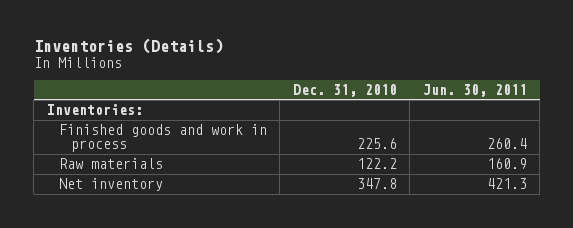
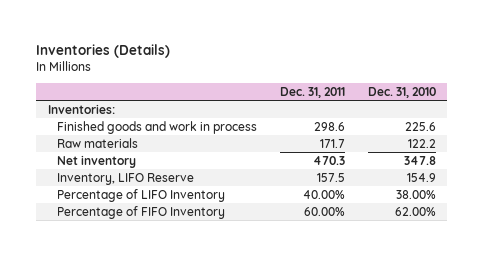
[422,83,527,97] Jun. 30, 2011 -> none
none -> [280,86,346,98] Dec. 31, 2011
none -> [57,172,195,185] Inventory, LIFO Reserve
none -> [57,188,226,202] Percentage of LIFO Inventory
none -> [57,205,226,219] Percentage of FIFO Inventory

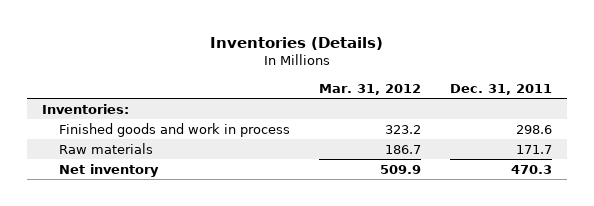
[367,86,436,98] Dec. 31, 2010 -> none
none -> [319,84,422,96] Mar. 31, 2012
[57,172,195,185] Inventory, LIFO Reserve -> none
[57,188,226,202] Percentage of LIFO Inventory -> none
[57,205,226,219] Percentage of FIFO Inventory -> none

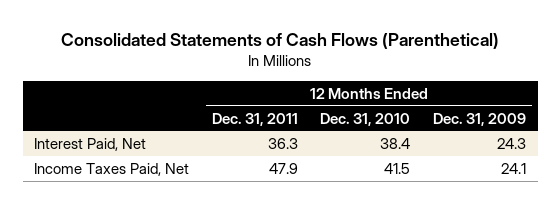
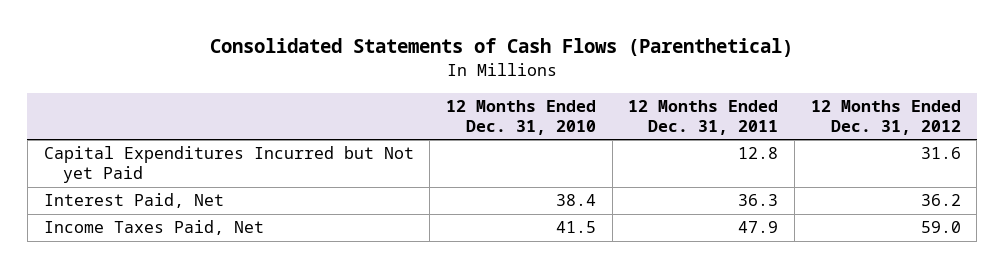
[433,112,527,126] Dec. 31, 2009 -> none
none -> [810,99,961,135] 12 Months Ended Dec. 31, 2012
none -> [43,146,414,184] Capital Expenditures Incurred but Not yet Paid

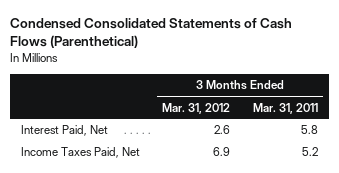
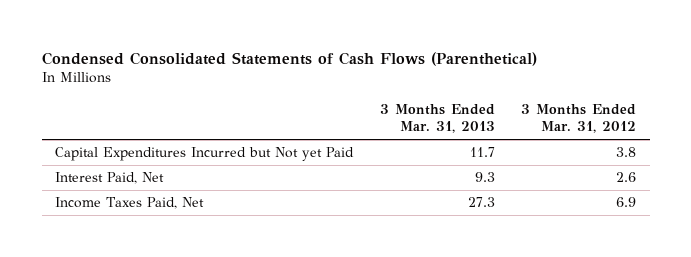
[252,102,318,114] Mar. 31, 2011 -> none
none -> [379,103,495,134] 3 Months Ended Mar. 31, 2013
none -> [55,147,355,162] Capital Expenditures Incurred but Not yet Paid

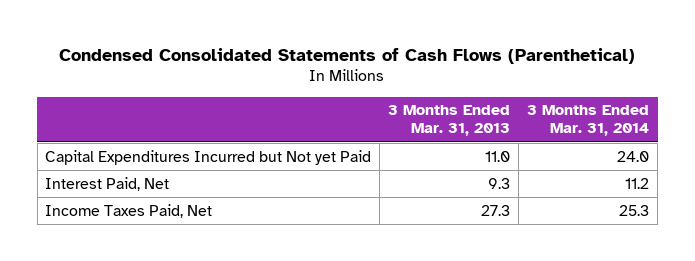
[521,103,637,134] 3 Months Ended Mar. 31, 2012 -> none
none -> [527,105,650,137] 3 Months Ended Mar. 31, 2014
[469,147,495,158] 11.7 -> [485,150,511,162] 11.0

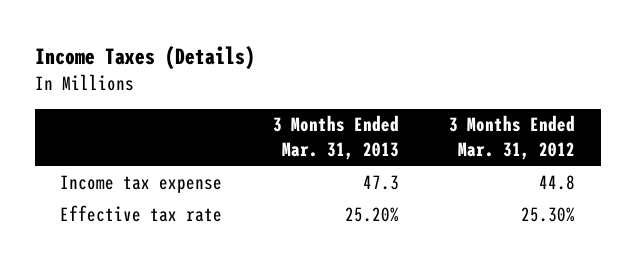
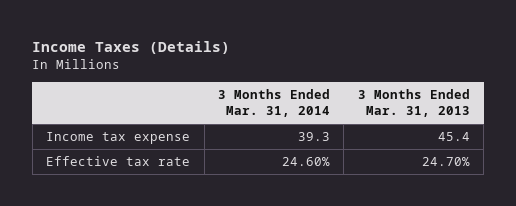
[449,115,576,160] 3 Months Ended Mar. 31, 2012 -> none
none -> [218,89,331,118] 3 Months Ended Mar. 31, 2014
[362,174,399,190] 47.3 -> [437,132,470,142] 45.4
[344,206,399,222] 25.20% -> [421,157,470,167] 24.70%

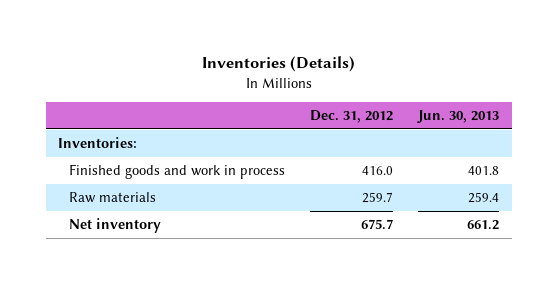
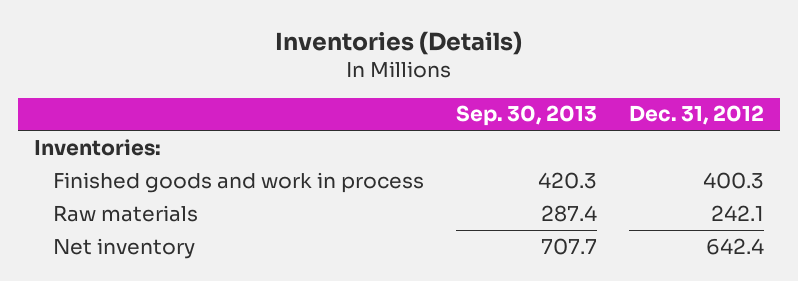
[417,110,500,124] Jun. 30, 2013 -> none
none -> [455,105,597,127] Sep. 30, 2013
[362,166,394,176] 416.0 -> [702,171,764,189] 400.3
[362,192,394,204] 259.7 -> [710,204,764,221] 242.1
[361,219,394,231] 675.7 -> [705,237,764,255] 642.4

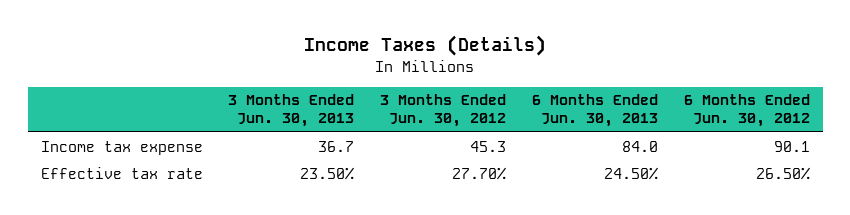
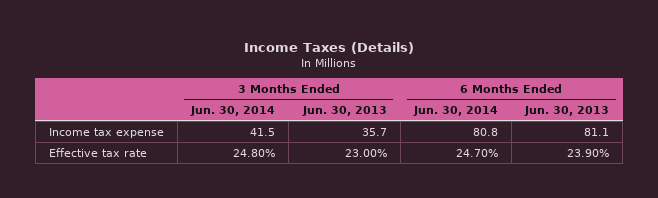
[380,94,507,128] 3 Months Ended Jun. 30, 2012 -> none
[683,94,810,128] 6 Months Ended Jun. 30, 2012 -> none
none -> [190,105,276,116] Jun. 30, 2014
none -> [412,105,498,116] Jun. 30, 2014
[318,140,355,152] 36.7 -> [361,127,387,136] 35.7
[622,140,659,152] 84.0 -> [584,127,610,136] 81.1
[300,166,355,180] 23.50% -> [344,148,387,157] 23.00%
[604,166,659,180] 24.50% -> [567,148,610,157] 23.90%

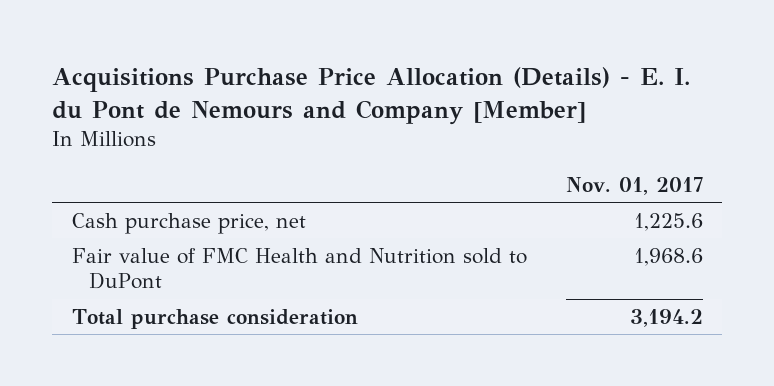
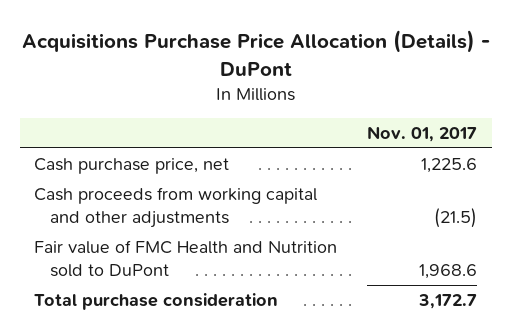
[51,66,690,125] Acquisitions Purchase Price Allocation (Details) - E. I. du Pont de Nemours and Company [Member] -> [21,29,490,76] Acquisitions Purchase Price Allocation (Details) - DuPont
none -> [34,187,318,229] Cash proceeds from working capital and other adjustments
[629,308,703,327] 3,194.2 -> [417,294,477,310] 3,172.7

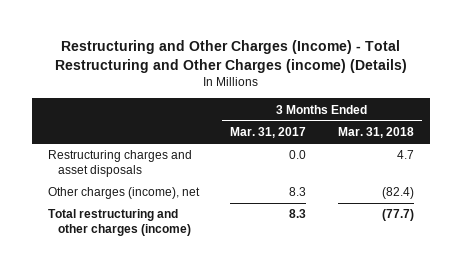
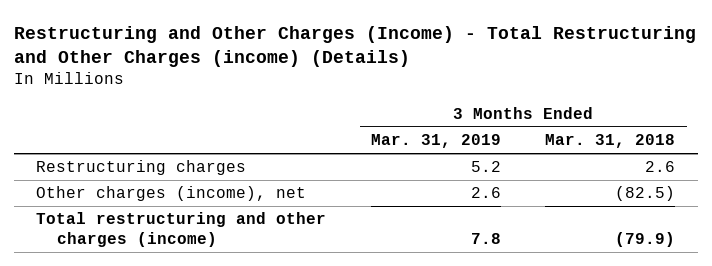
[230,127,307,139] Mar. 31, 2017 -> none
none -> [370,134,501,149] Mar. 31, 2019
[47,150,192,177] Restructuring charges and asset disposals -> [36,160,247,176] Restructuring charges
[396,150,414,160] 4.7 -> [645,161,676,173] 2.6
[381,187,414,200] (82.4) -> [615,186,676,202] (82.5)
[381,209,414,222] (77.7) -> [615,231,676,247] (79.9)

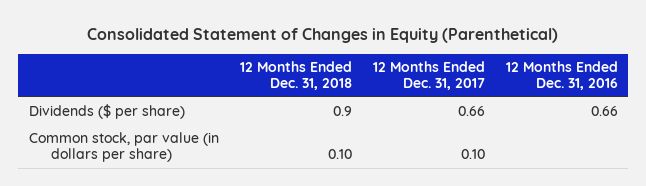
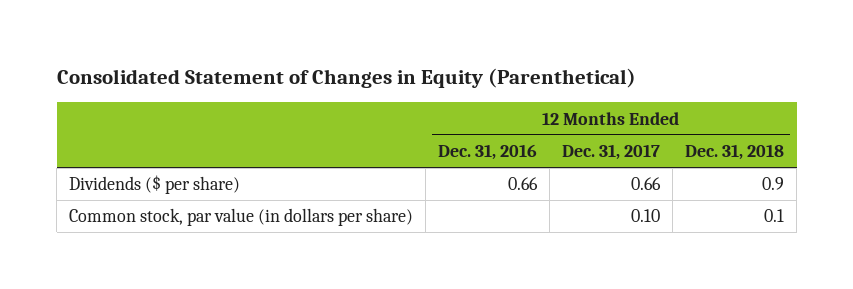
[327,149,352,160] 0.10 -> [764,209,785,223] 0.1

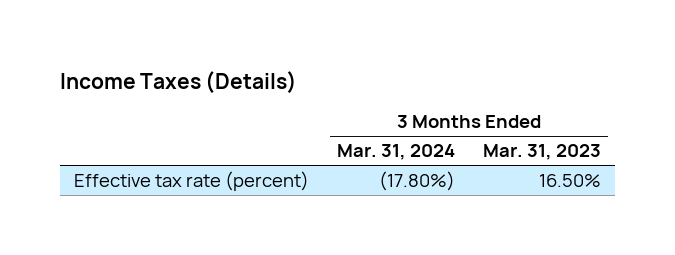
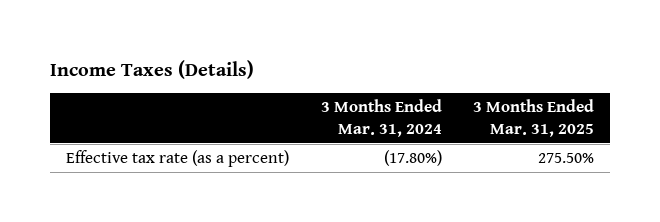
[483,144,602,161] Mar. 31, 2023 -> none
none -> [473,99,595,137] 3 Months Ended Mar. 31, 2025
[73,171,309,192] Effective tax rate (percent) -> [65,150,289,168] Effective tax rate (as a percent)

